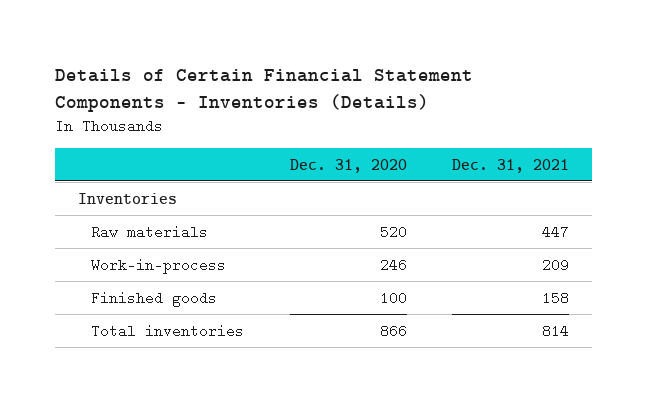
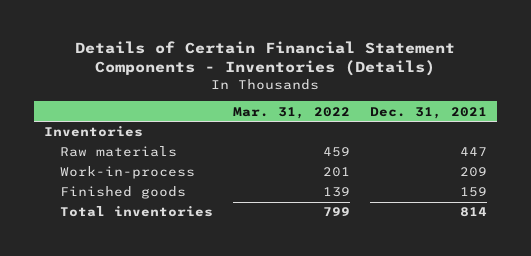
[289,158,407,173] Dec. 31, 2020 -> none
none -> [233,106,351,119] Mar. 31, 2022
[542,290,570,305] 158 -> [460,187,488,198] 159

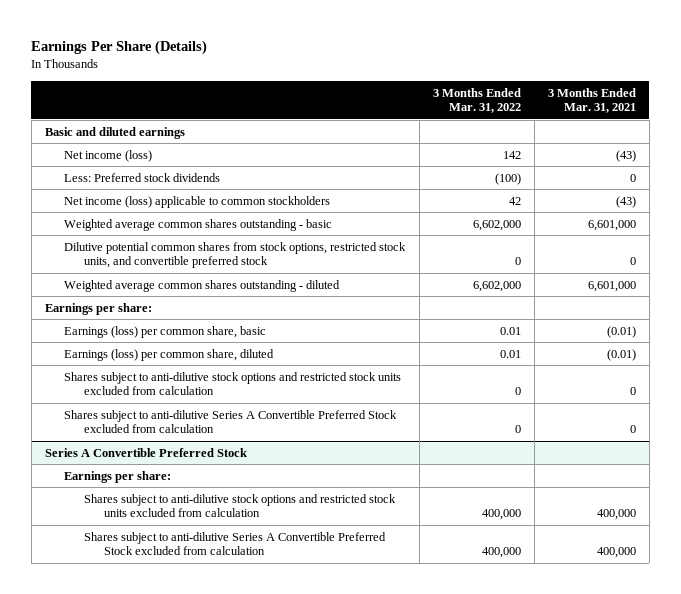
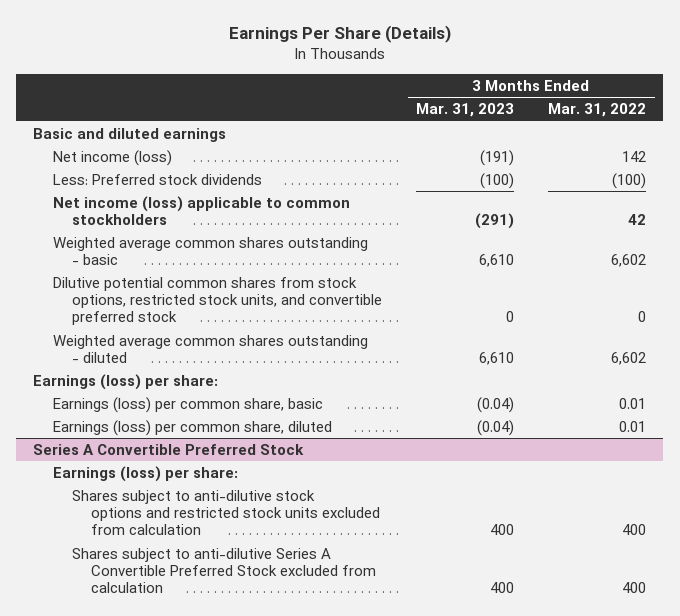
[547,87,636,114] 3 Months Ended Mar. 31, 2021 -> none
none -> [416,103,515,118] Mar. 31, 2023
[472,219,521,231] 6,602,000 -> [611,254,647,268] 6,602
[472,280,521,292] 6,602,000 -> [611,352,647,366] 6,602
[44,302,152,315] Earnings per share: -> [33,373,219,390] Earnings (loss) per share:
[64,371,402,396] Shares subject to anti-dilutive stock options and restricted stock units excluded from calculation -> none
[64,409,398,434] Shares subject to anti-dilutive Series A Convertible Preferred Stock excluded from calculation -> none
[64,470,172,483] Earnings per share: -> [52,465,238,482] Earnings (loss) per share:
[481,509,521,521] 400,000 -> [622,524,647,536] 400
[481,547,521,559] 400,000 -> [622,582,647,594] 400

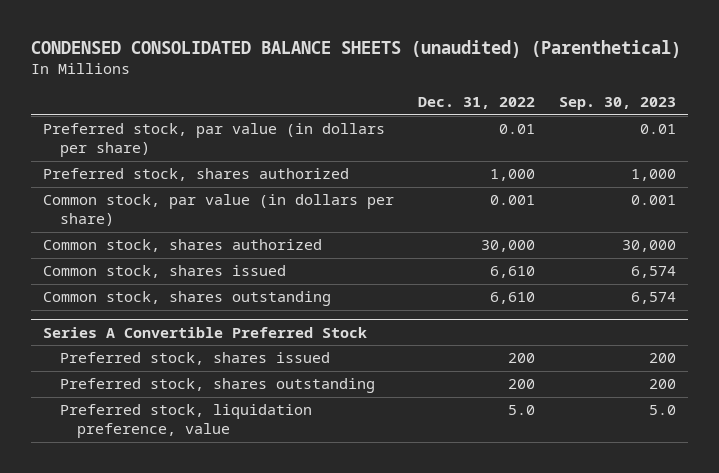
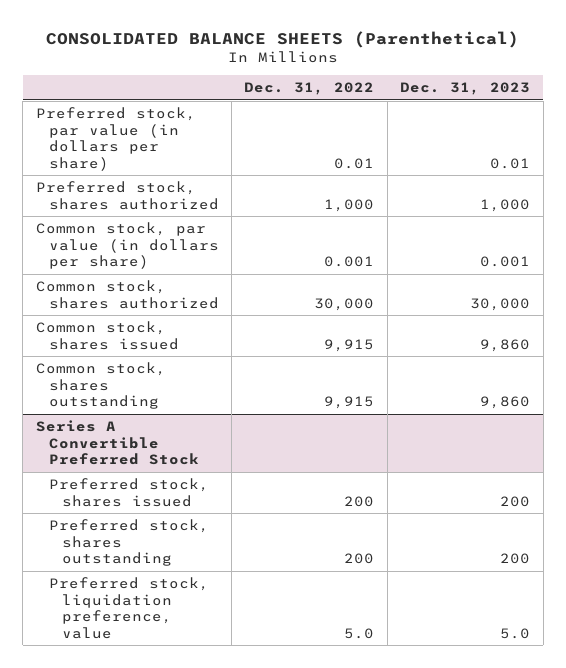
[31,40,682,59] CONDENSED CONSOLIDATED BALANCE SHEETS (unaudited) (Parenthetical) -> [45,30,519,48] CONSOLIDATED BALANCE SHEETS (Parenthetical)
[558,97,676,111] Sep. 30, 2023 -> none
none -> [400,81,531,95] Dec. 31, 2023
[490,266,536,279] 6,610 -> [324,338,375,352] 9,915
[490,292,536,305] 6,610 -> [324,396,375,410] 9,915

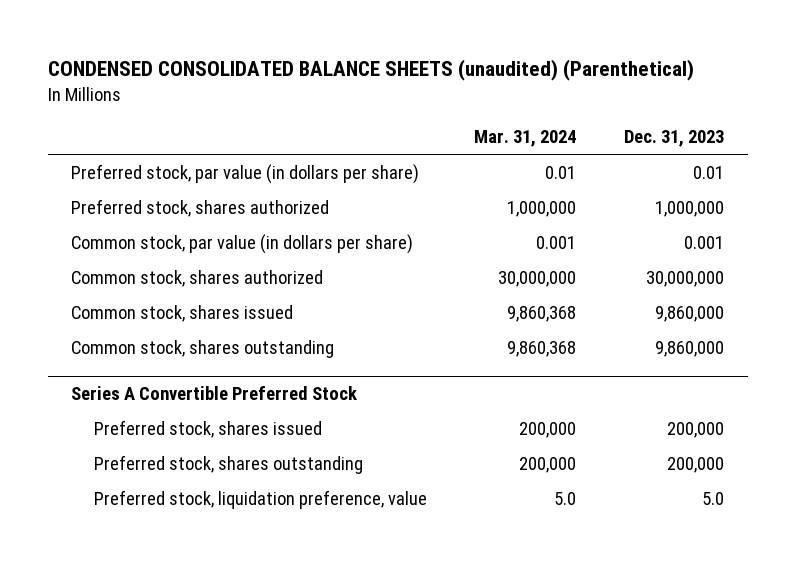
[45,30,519,48] CONSOLIDATED BALANCE SHEETS (Parenthetical) -> [47,59,694,82] CONDENSED CONSOLIDATED BALANCE SHEETS (unaudited) (Parenthetical)
[244,81,375,95] Dec. 31, 2022 -> none
none -> [474,130,577,148] Mar. 31, 2024
[480,198,531,212] 1,000 -> [655,200,725,217] 1,000,000
[470,297,531,311] 30,000 -> [646,270,725,287] 30,000,000
[480,338,531,352] 9,860 -> [655,305,725,322] 9,860,000
[480,396,531,410] 9,860 -> [655,340,725,357] 9,860,000
[500,495,531,507] 200 -> [667,421,725,438] 200,000
[500,553,531,565] 200 -> [667,456,725,473] 200,000

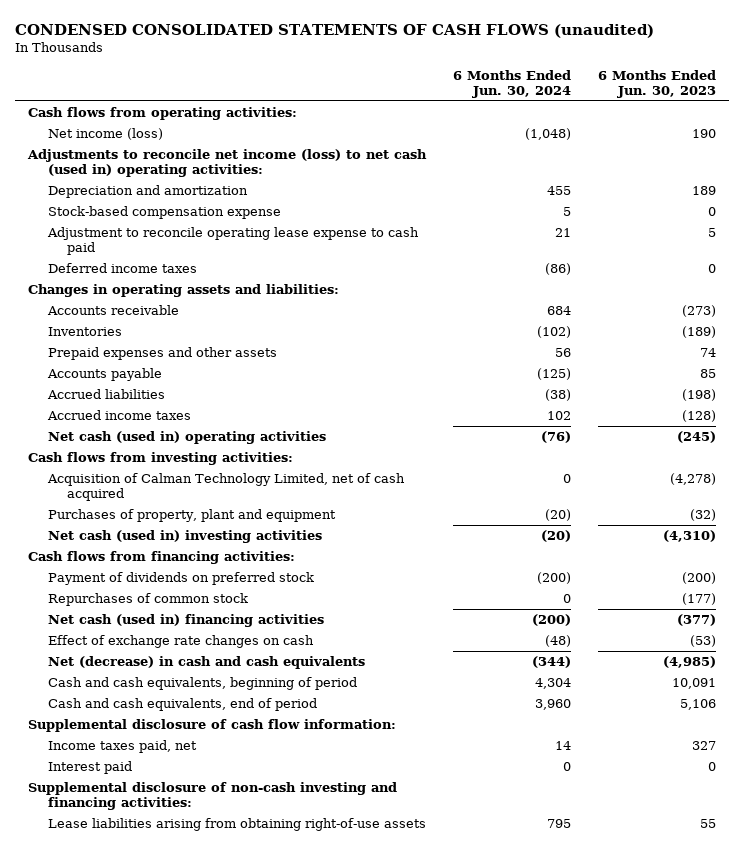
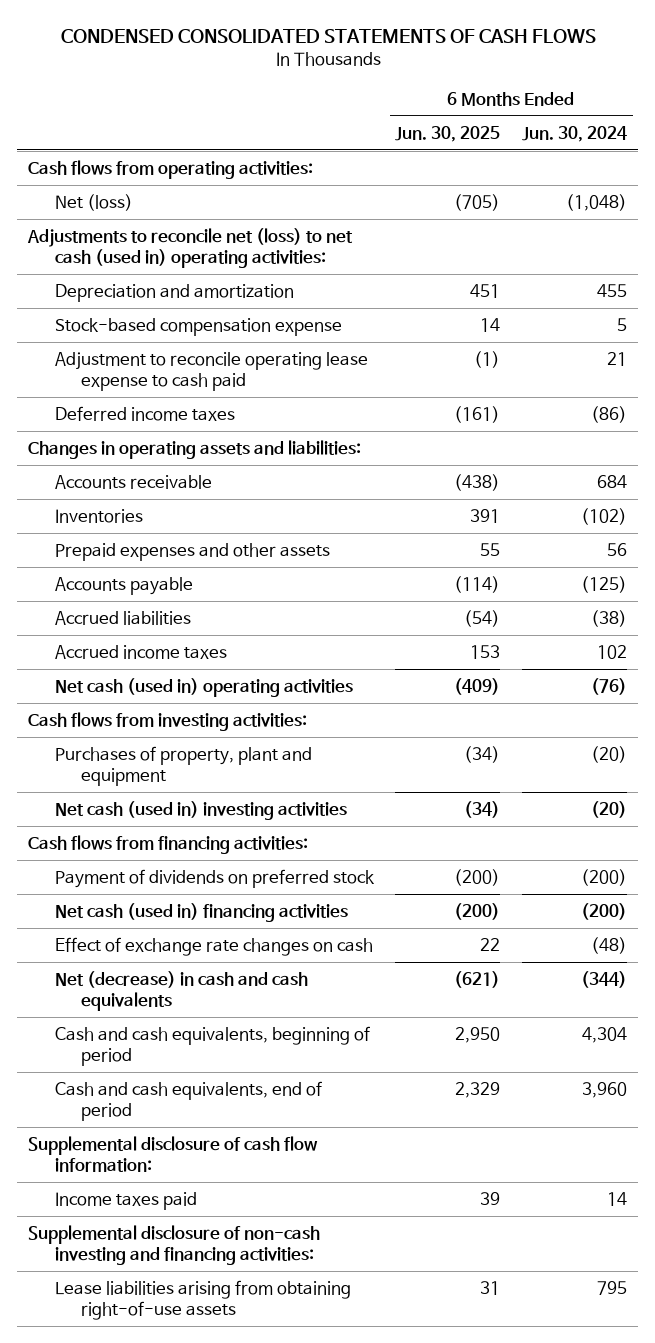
[14,23,654,38] CONDENSED CONSOLIDATED STATEMENTS OF CASH FLOWS (unaudited) -> [60,28,596,43] CONDENSED CONSOLIDATED STATEMENTS OF CASH FLOWS
[597,69,716,98] 6 Months Ended Jun. 30, 2023 -> none
none -> [395,125,501,142] Jun. 30, 2025
[47,128,163,141] Net income (loss) -> [54,193,133,211] Net (loss)
[27,149,428,178] Adjustments to reconcile net income (loss) to net cash (used in) operating activities: -> [26,227,353,269] Adjustments to reconcile net (loss) to net cash (used in) operating activities:
[46,473,405,502] Acquisition of Calman Technology Limited, net of cash acquired -> none
[47,593,248,607] Repurchases of common stock -> none
[47,761,132,775] Interest paid -> none
[47,740,197,754] Income taxes paid, net -> [54,1191,197,1210] Income taxes paid

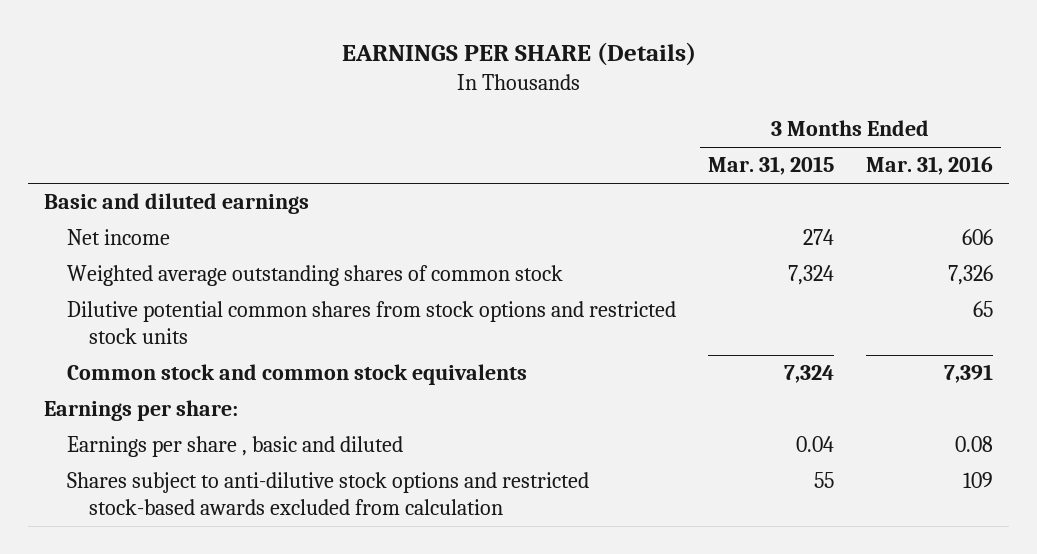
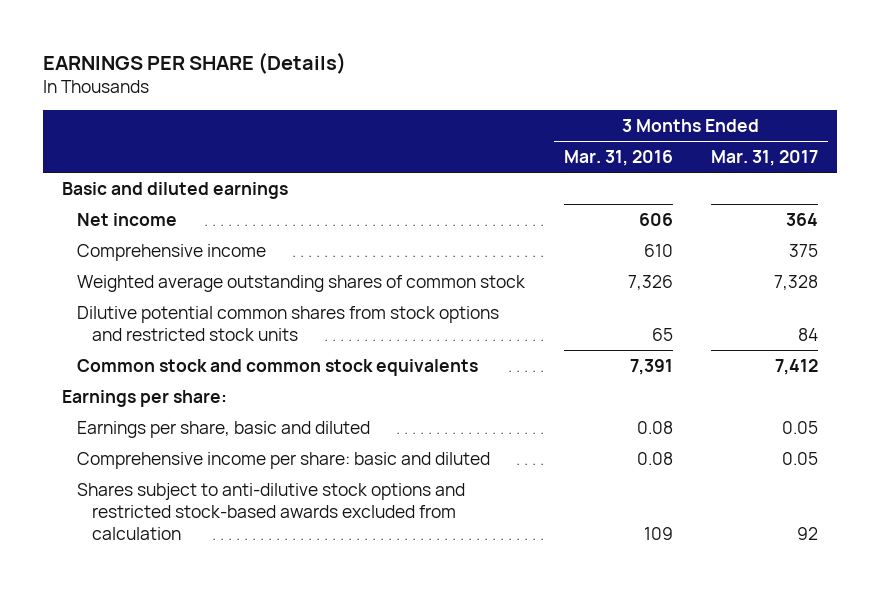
[707,156,834,176] Mar. 31, 2015 -> none
none -> [711,150,819,167] Mar. 31, 2017
none -> [77,243,267,261] Comprehensive income
[66,436,403,458] Earnings per share , basic and diluted -> [77,420,371,438] Earnings per share, basic and diluted
none -> [77,451,491,469] Comprehensive income per share: basic and diluted

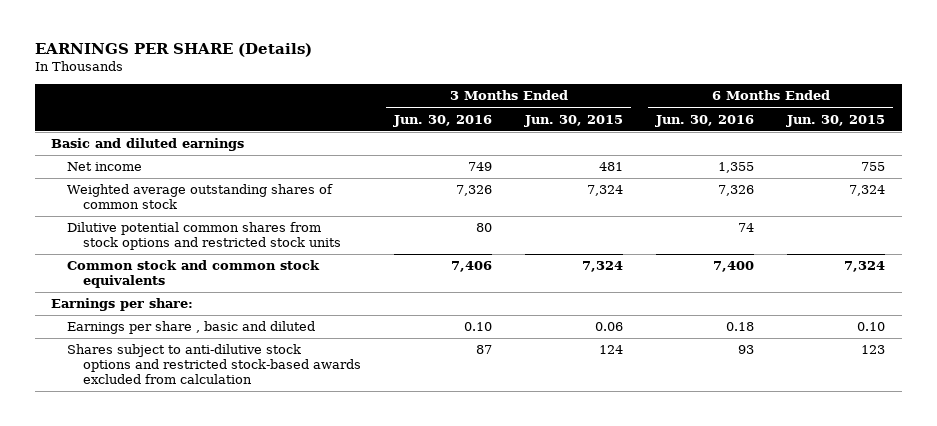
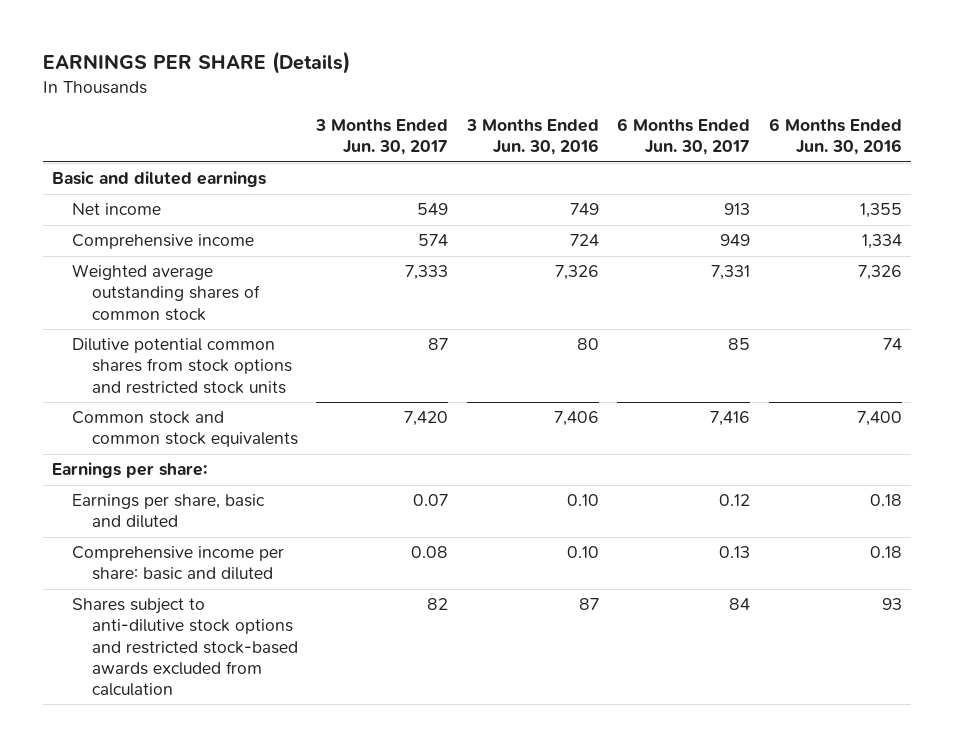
[524,114,624,127] Jun. 30, 2015 -> none
[786,114,886,127] Jun. 30, 2015 -> none
none -> [315,119,449,156] 3 Months Ended Jun. 30, 2017
none -> [617,118,751,156] 6 Months Ended Jun. 30, 2017
none -> [71,234,254,250] Comprehensive income
[67,321,316,335] Earnings per share , basic and diluted -> [71,494,265,529] Earnings per share, basic and diluted
none -> [71,546,284,581] Comprehensive income per share: basic and diluted

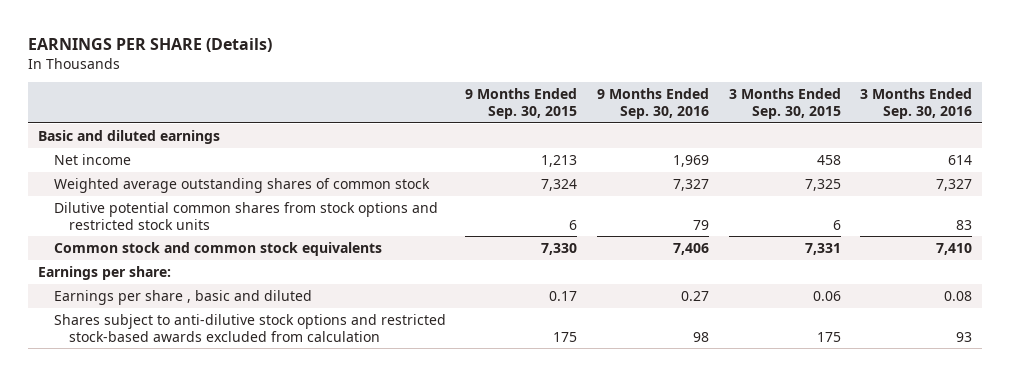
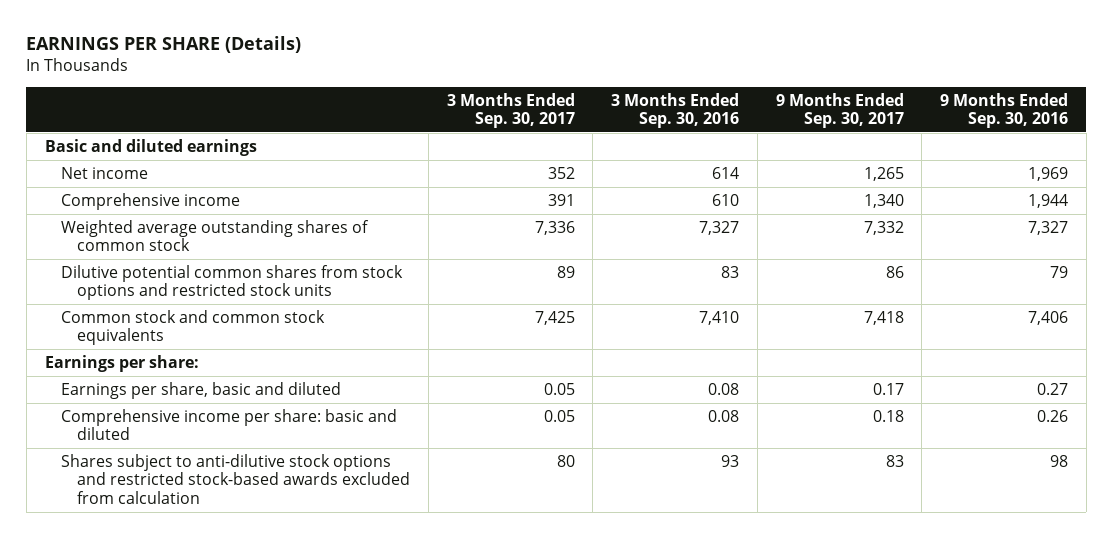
[465,88,578,120] 9 Months Ended Sep. 30, 2015 -> none
[728,88,841,120] 3 Months Ended Sep. 30, 2015 -> none
none -> [446,92,575,129] 3 Months Ended Sep. 30, 2017
none -> [775,92,904,129] 9 Months Ended Sep. 30, 2017
none -> [60,192,240,210] Comprehensive income
[53,289,312,305] Earnings per share , basic and diluted -> [60,381,341,399] Earnings per share, basic and diluted
none -> [60,408,397,441] Comprehensive income per share: basic and diluted

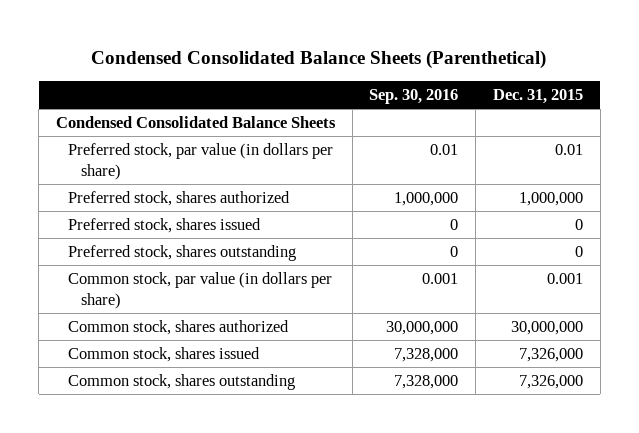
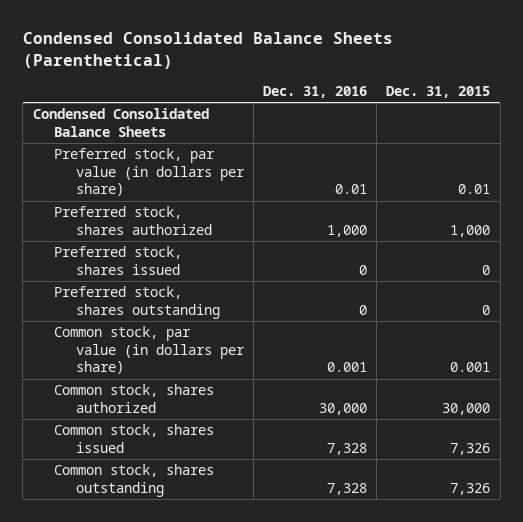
[369,88,459,104] Sep. 30, 2016 -> none
none -> [263,85,368,98] Dec. 31, 2016
[518,191,583,206] 1,000,000 -> [450,224,491,237] 1,000
[510,320,583,335] 30,000,000 -> [442,402,491,415] 30,000
[518,347,583,362] 7,326,000 -> [450,442,491,455] 7,326
[518,374,583,389] 7,326,000 -> [450,482,491,495] 7,326

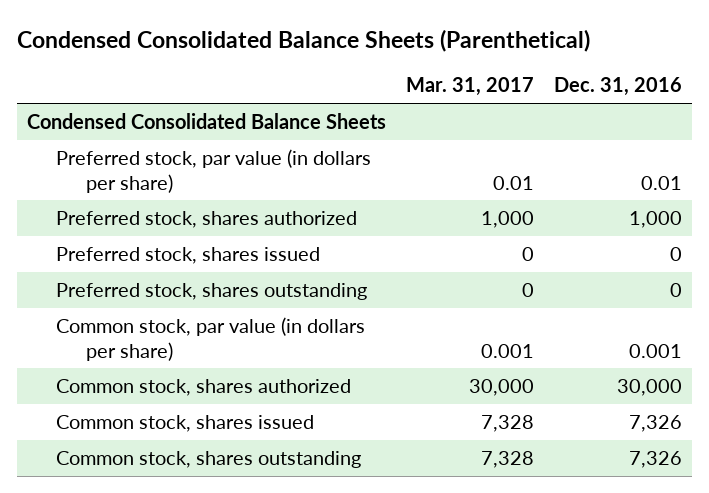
[386,85,491,98] Dec. 31, 2015 -> none
none -> [406,77,535,97] Mar. 31, 2017
[327,442,368,455] 7,328 -> [629,415,683,433] 7,326
[327,482,368,495] 7,328 -> [629,451,683,469] 7,326

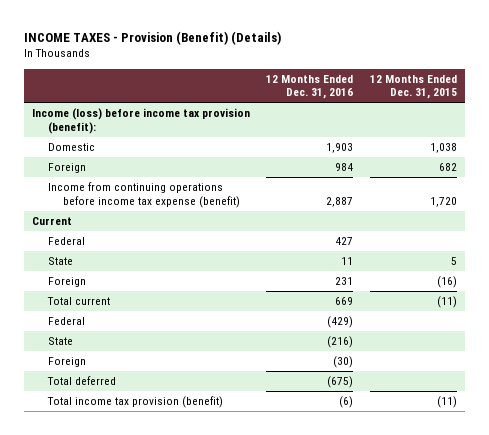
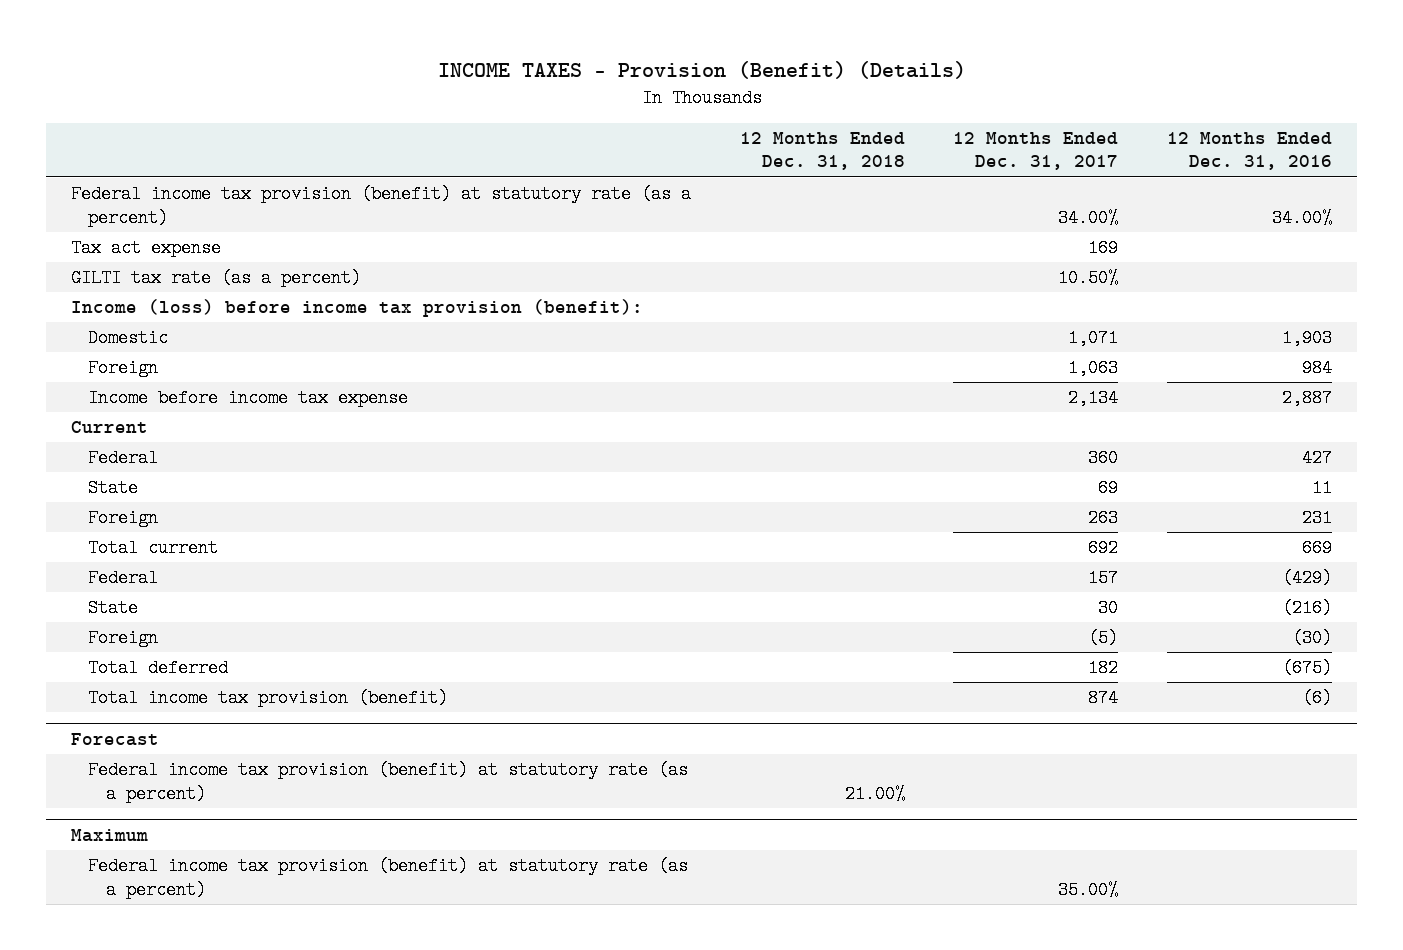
[369,74,457,100] 12 Months Ended Dec. 31, 2015 -> none
none -> [739,131,905,171] 12 Months Ended Dec. 31, 2018
none -> [953,131,1119,171] 12 Months Ended Dec. 31, 2017
none -> [70,185,691,227] Federal income tax provision (benefit) at statutory rate (as a percent)
none -> [70,239,221,258] Tax act expense
none -> [70,269,361,288] GILTI tax rate (as a percent)
[47,182,240,208] Income from continuing operations before income tax expense (benefit) -> [88,389,409,408] Income before income tax expense
none -> [70,732,159,746] Forecast
none -> [88,761,689,803] Federal income tax provision (benefit) at statutory rate (as a percent)
none -> [70,828,148,842] Maximum
none -> [88,857,689,899] Federal income tax provision (benefit) at statutory rate (as a percent)

